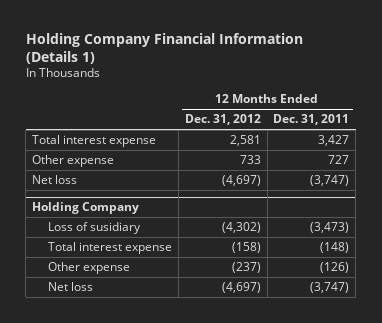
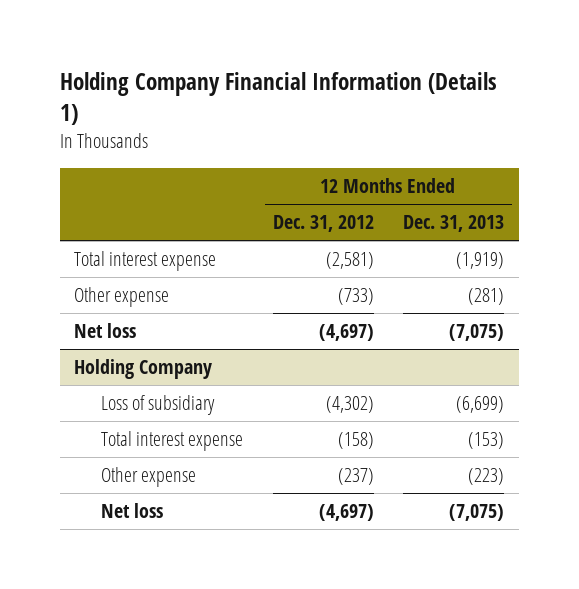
[273,114,350,126] Dec. 31, 2011 -> none
none -> [403,215,505,233] Dec. 31, 2013
[229,135,261,147] 2,581 -> [325,252,374,270] (2,581)
[239,155,261,165] 733 -> [337,288,374,306] (733)
[48,222,142,235] Loss of susidiary -> [100,395,215,416] Loss of subsidiary

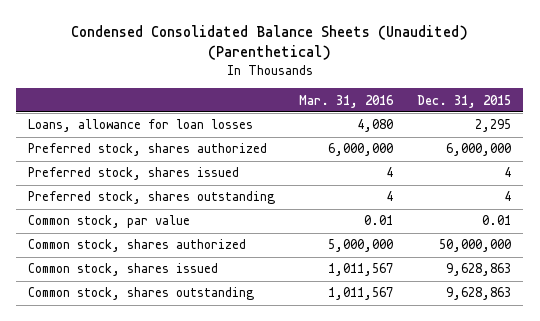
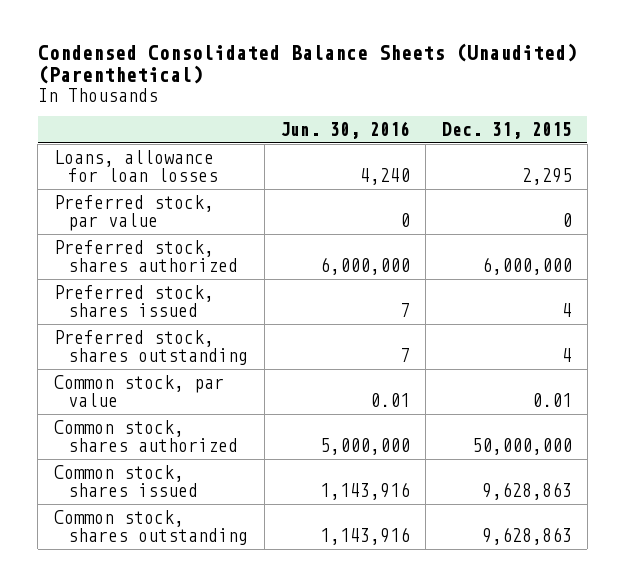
[299,94,395,108] Mar. 31, 2016 -> none
none -> [280,121,411,140] Jun. 30, 2016
none -> [53,195,214,232] Preferred stock, par value

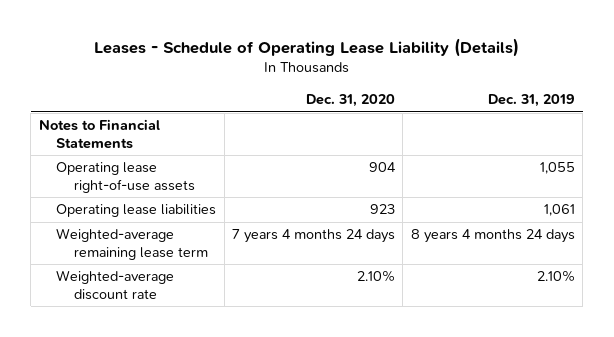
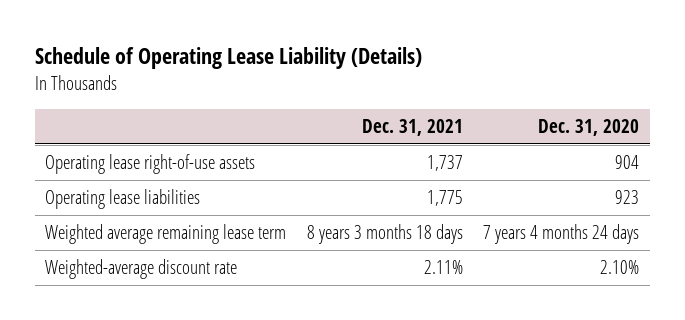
[93,38,519,58] Leases - Schedule of Operating Lease Liability (Details) -> [35,47,423,70] Schedule of Operating Lease Liability (Details)
[487,94,575,108] Dec. 31, 2019 -> none
none -> [361,119,463,137] Dec. 31, 2021
[38,119,160,149] Notes to Financial Statements -> none
[56,228,208,260] Weighted-average remaining lease term -> [45,224,287,245] Weighted average remaining lease term

